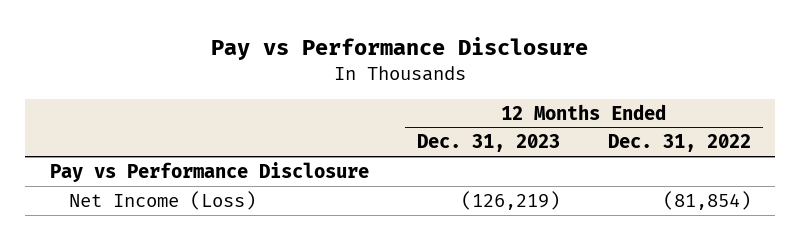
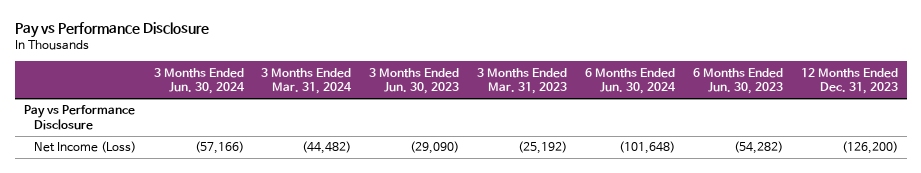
[608,134,752,153] Dec. 31, 2022 -> none
none -> [153,67,245,95] 3 Months Ended Jun. 30, 2024
none -> [261,67,353,95] 3 Months Ended Mar. 31, 2024
none -> [369,67,460,95] 3 Months Ended Jun. 30, 2023
none -> [477,67,568,95] 3 Months Ended Mar. 31, 2023
none -> [584,67,676,95] 6 Months Ended Jun. 30, 2024
none -> [692,67,783,95] 6 Months Ended Jun. 30, 2023
[460,190,560,210] (126,219) -> [841,141,898,155] (126,200)

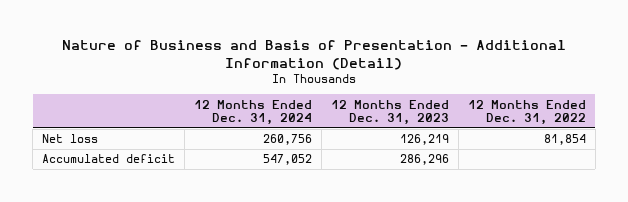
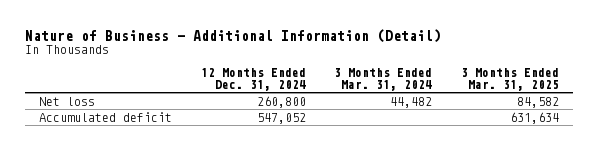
[61,40,566,70] Nature of Business and Basis of Presentation - Additional Information (Detail) -> [25,28,442,43] Nature of Business - Additional Information (Detail)
[330,99,449,126] 12 Months Ended Dec. 31, 2023 -> none
[467,99,586,126] 12 Months Ended Dec. 31, 2022 -> none
none -> [334,67,433,91] 3 Months Ended Mar. 31, 2024
none -> [460,67,559,91] 3 Months Ended Mar. 31, 2025
[262,134,312,146] 260,756 -> [256,95,306,108] 260,800

